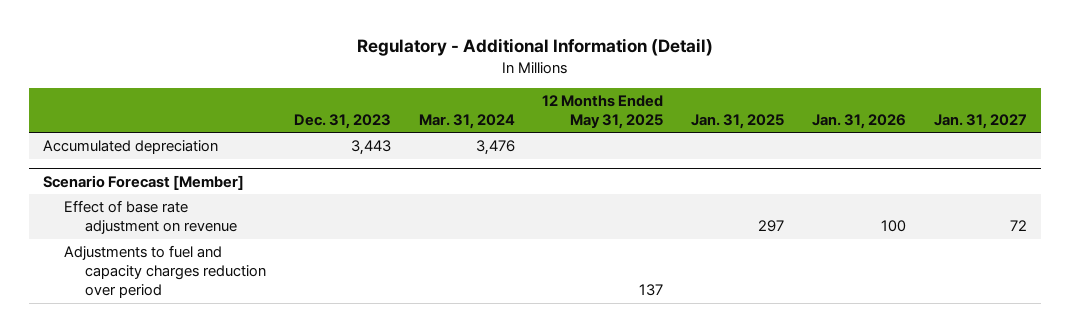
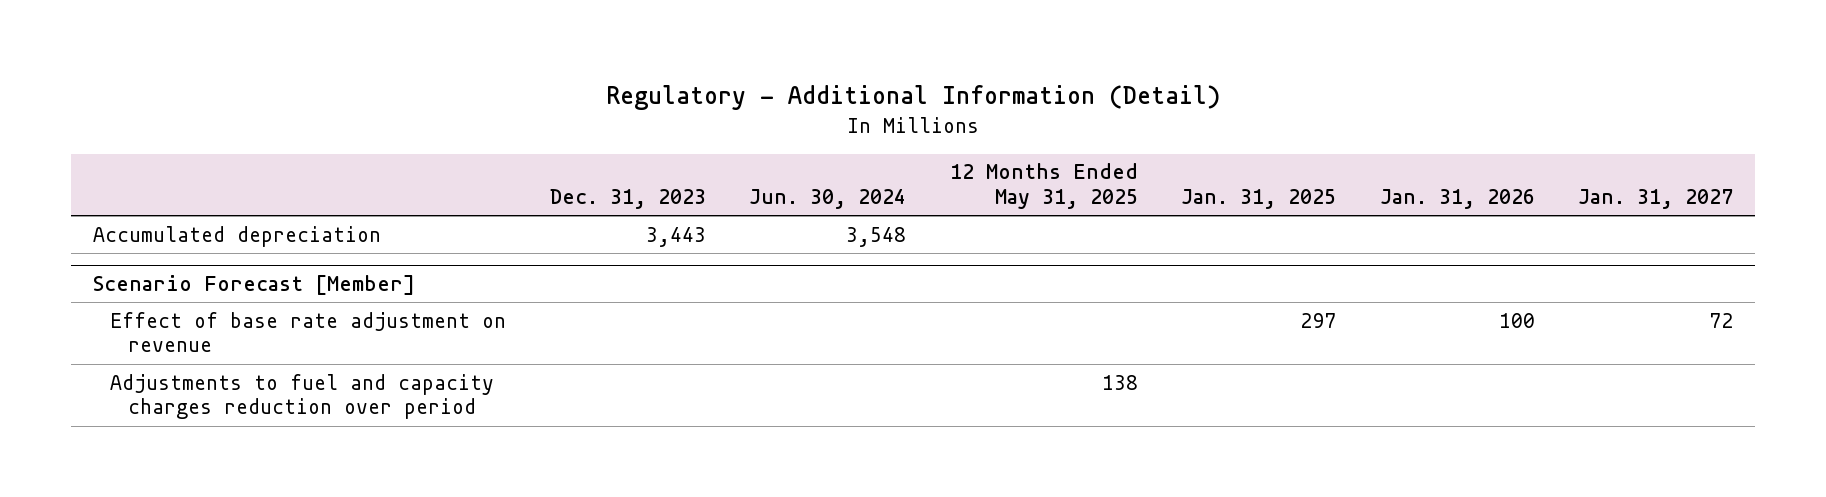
[418,113,515,129] Mar. 31, 2024 -> none
none -> [749,189,907,210] Jun. 30, 2024
[639,284,664,297] 137 -> [1101,374,1138,390] 138

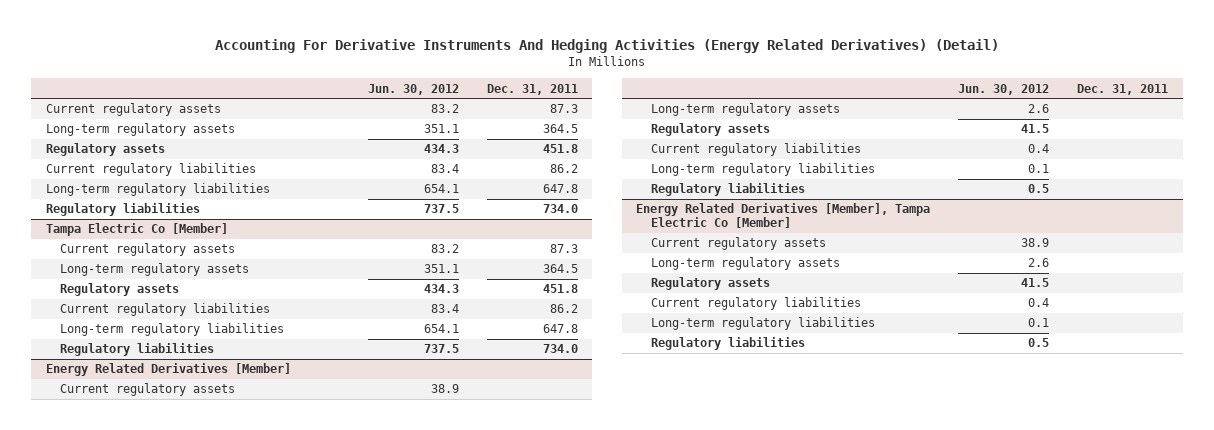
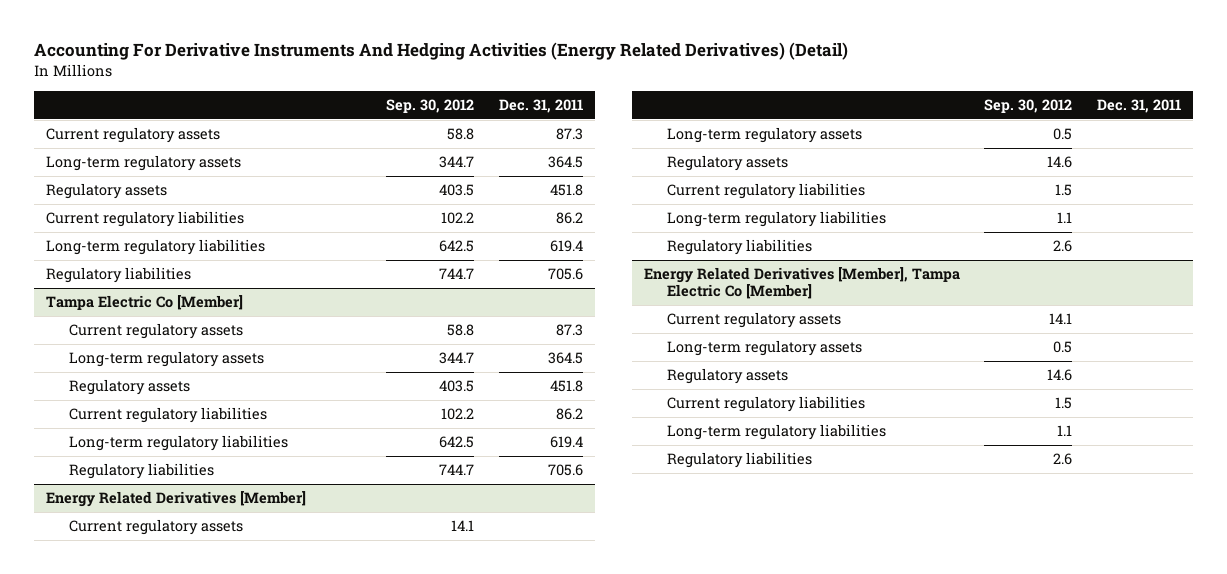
[367,83,459,95] Jun. 30, 2012 -> none
none -> [386,98,475,113] Sep. 30, 2012
[542,184,578,194] 647.8 -> [549,240,583,253] 619.4
[542,204,578,214] 734.0 -> [547,268,583,281] 705.6
[542,324,578,334] 647.8 -> [549,436,583,449] 619.4
[542,344,578,354] 734.0 -> [547,464,583,477] 705.6

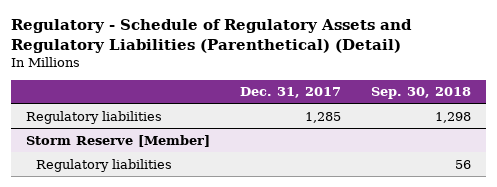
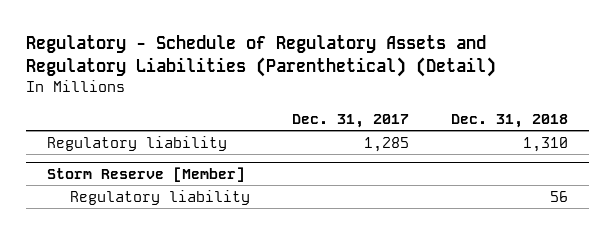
[370,87,471,100] Sep. 30, 2018 -> none
none -> [450,113,568,128] Dec. 31, 2018
[25,110,162,124] Regulatory liabilities -> [46,135,227,151] Regulatory liability
[35,158,172,172] Regulatory liabilities -> [70,189,251,205] Regulatory liability

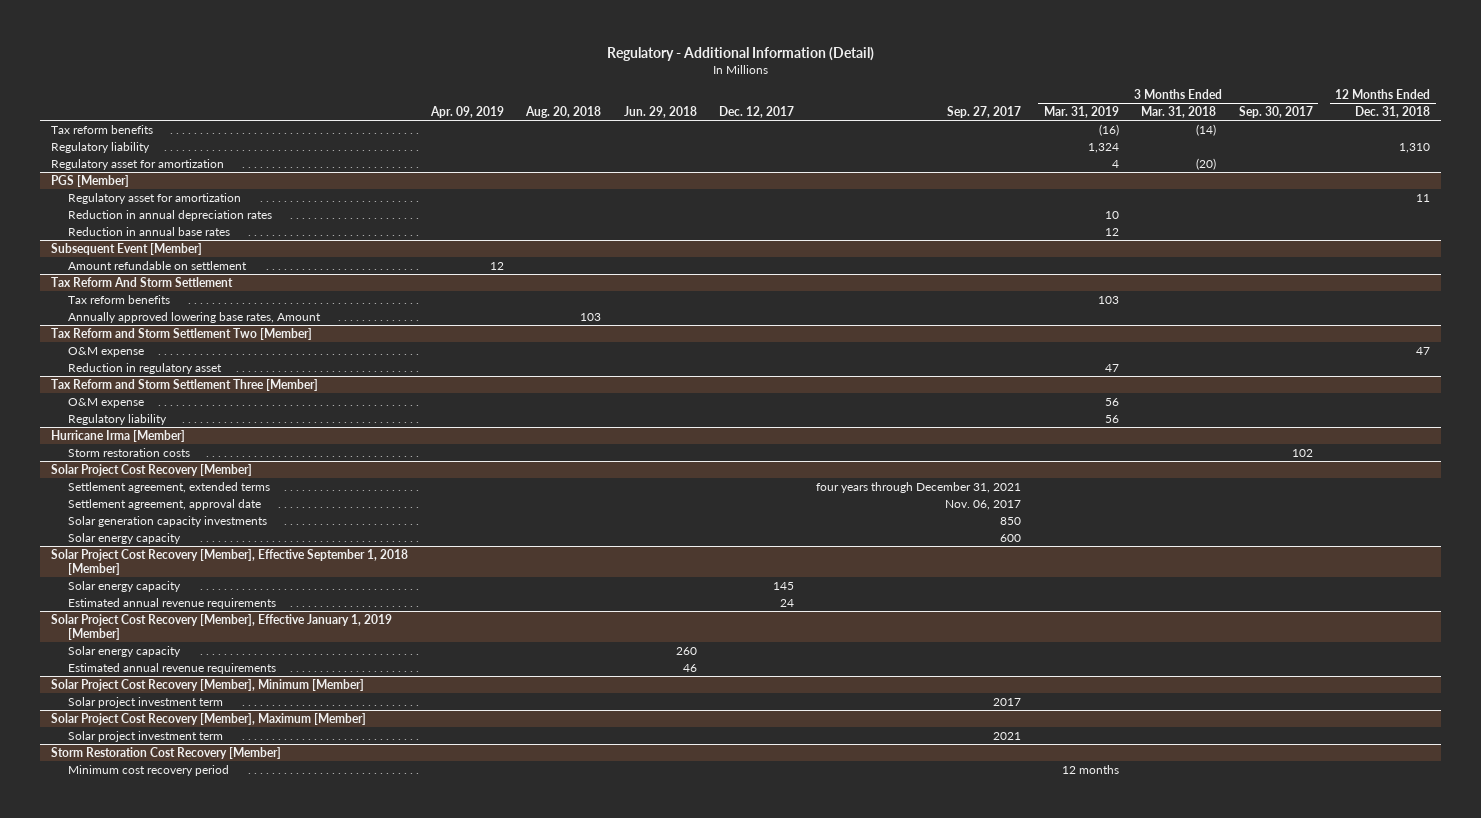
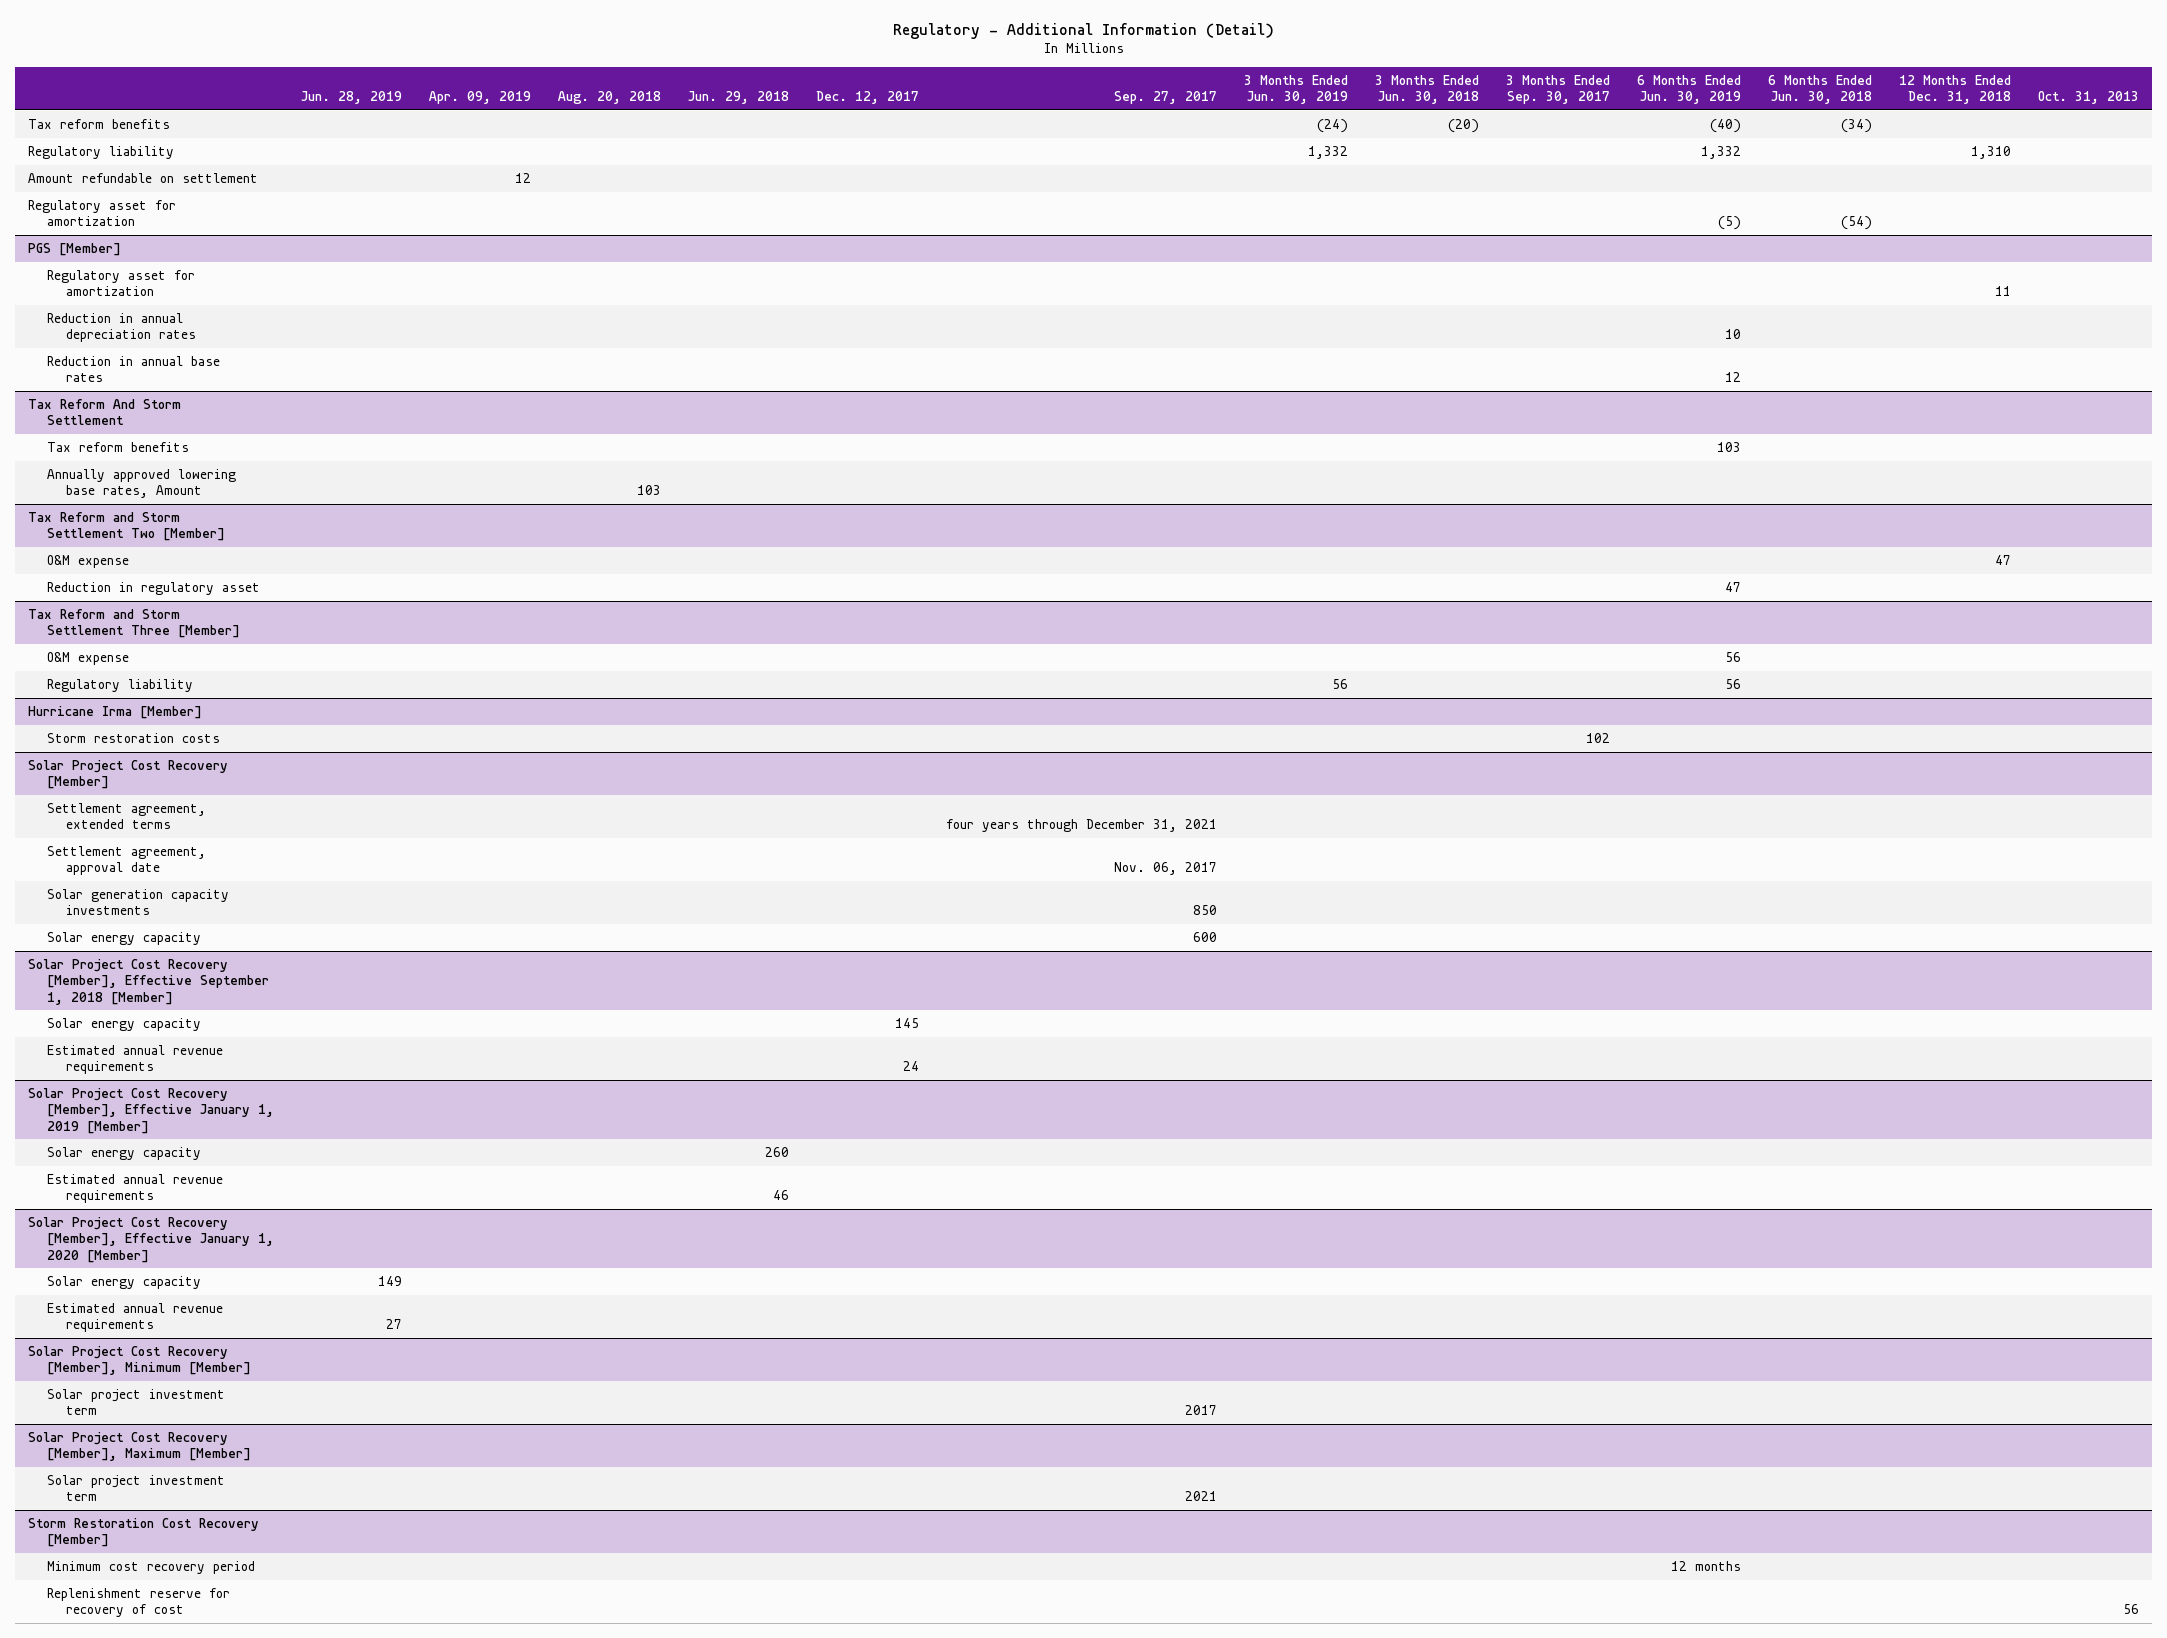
[1043,105,1119,118] Mar. 31, 2019 -> none
[1141,105,1217,118] Mar. 31, 2018 -> none
none -> [301,90,403,104] Jun. 28, 2019
none -> [1244,74,1349,104] 3 Months Ended Jun. 30, 2019
none -> [1375,74,1480,104] 3 Months Ended Jun. 30, 2018
none -> [1637,74,1742,104] 6 Months Ended Jun. 30, 2019
none -> [1768,74,1873,104] 6 Months Ended Jun. 30, 2018
none -> [2037,90,2139,104] Oct. 31, 2013
none -> [28,173,259,184] Amount refundable on settlement
[51,242,203,255] Subsequent Event [Member] -> none
[68,260,248,270] Amount refundable on settlement -> none
none -> [28,1217,275,1263] Solar Project Cost Recovery [Member], Effective January 1, 2020 [Member]
none -> [47,1276,202,1290] Solar energy capacity
none -> [47,1303,224,1333] Estimated annual revenue requirements
none -> [47,1588,231,1618] Replenishment reserve for recovery of cost

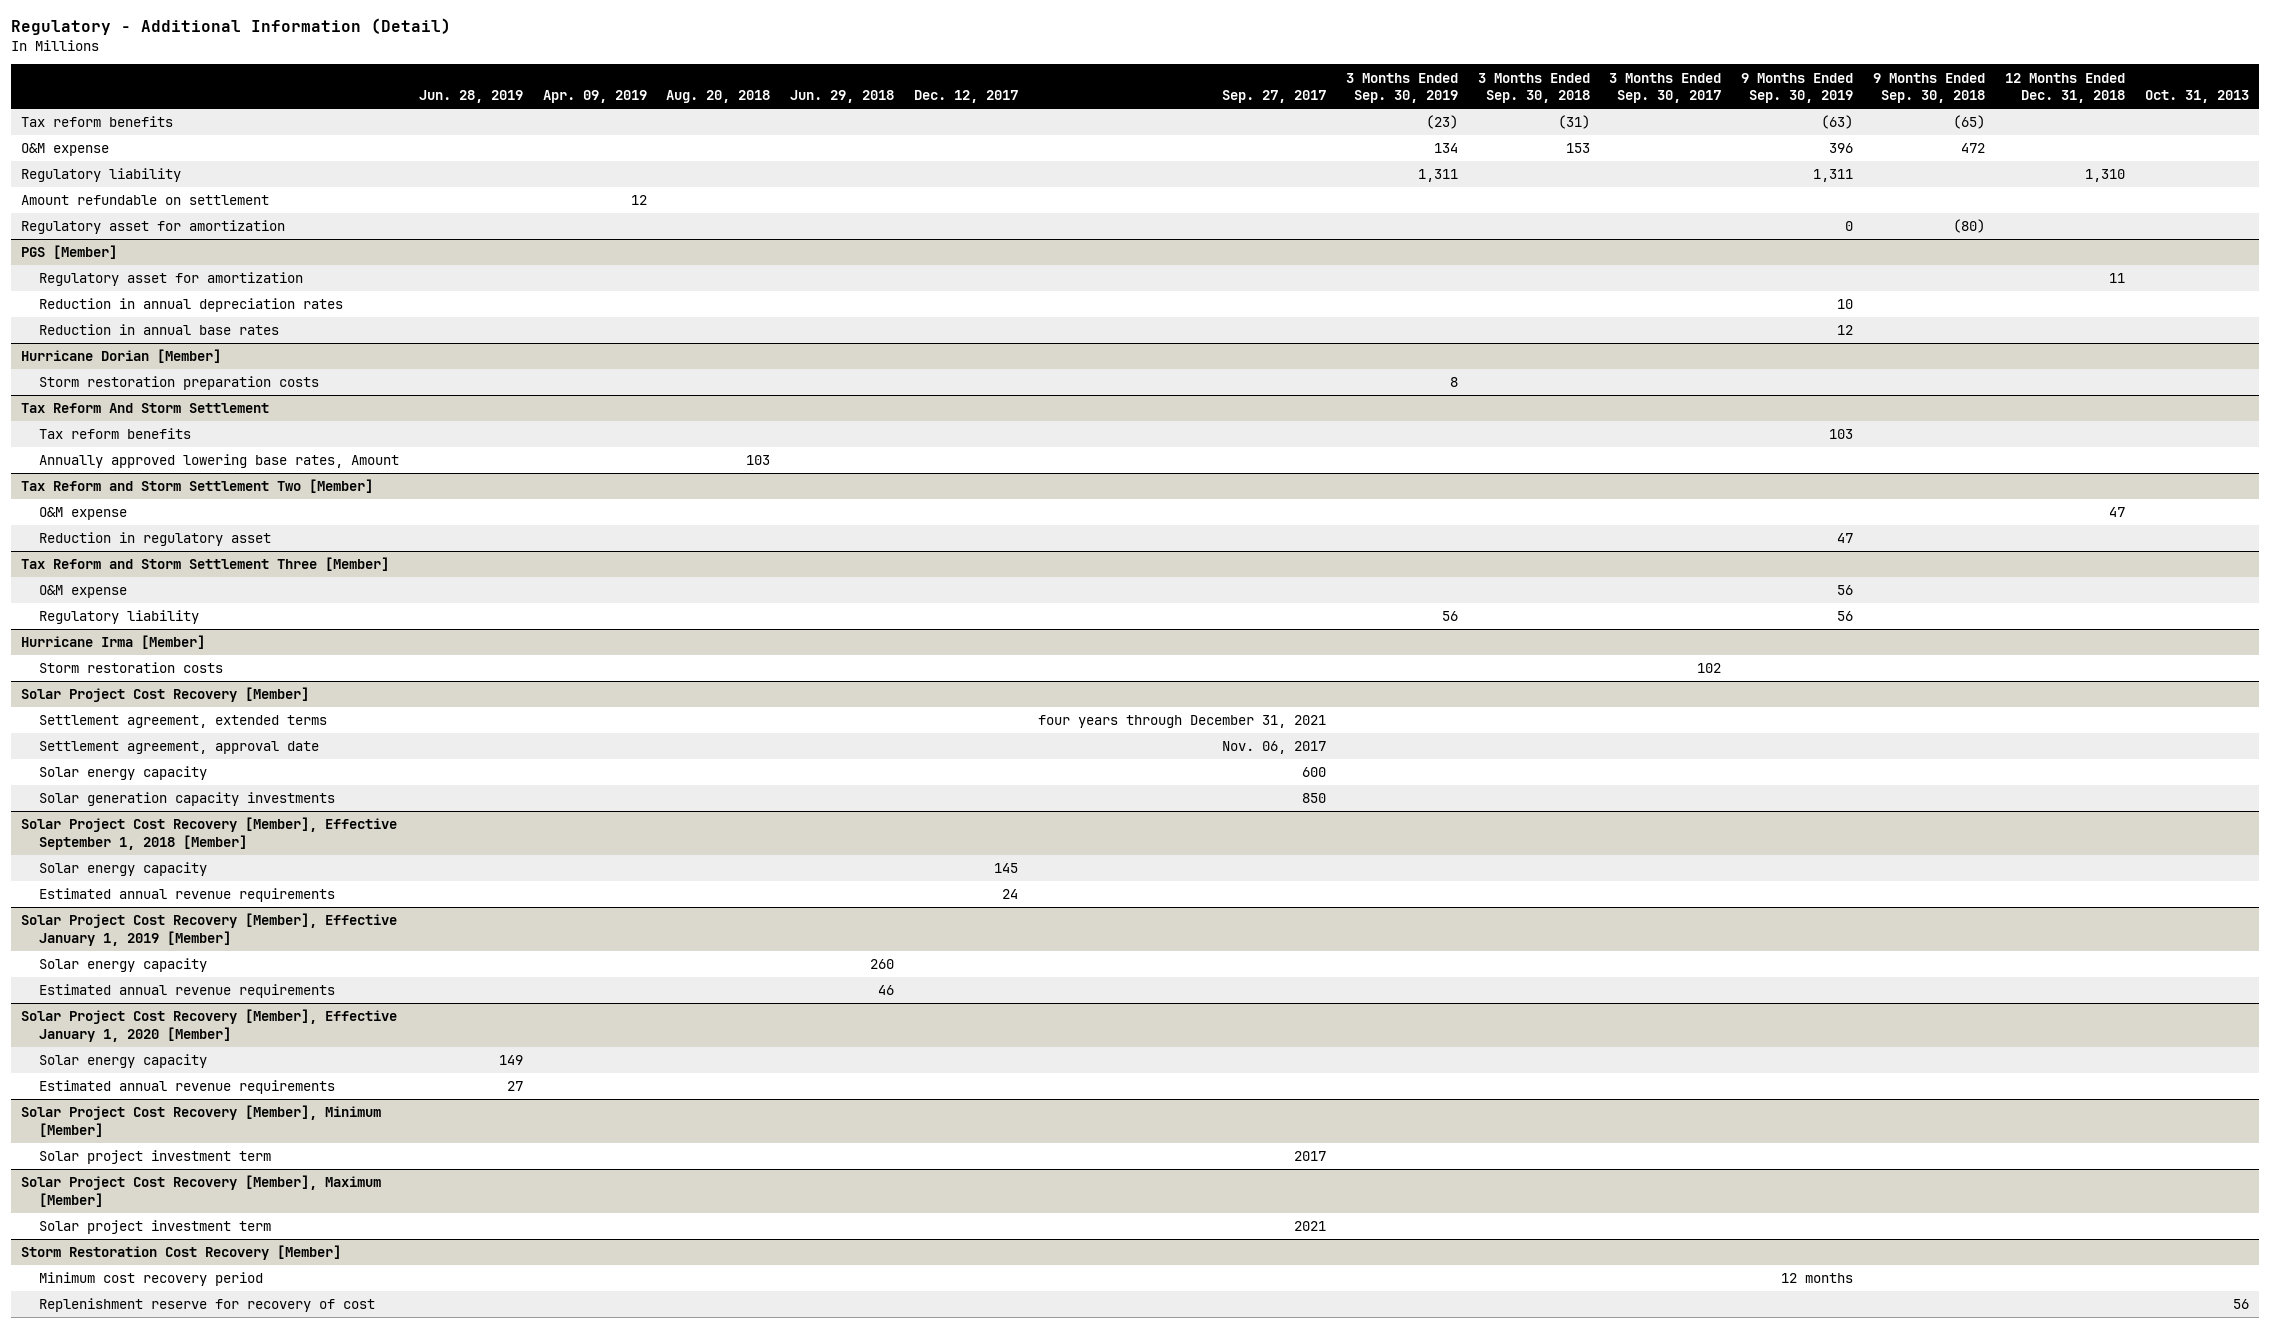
[1244,74,1349,104] 3 Months Ended Jun. 30, 2019 -> none
[1375,74,1480,104] 3 Months Ended Jun. 30, 2018 -> none
[1637,74,1742,104] 6 Months Ended Jun. 30, 2019 -> none
[1768,74,1873,104] 6 Months Ended Jun. 30, 2018 -> none
none -> [1345,72,1458,103] 3 Months Ended Sep. 30, 2019
none -> [1477,72,1590,103] 3 Months Ended Sep. 30, 2018
none -> [1741,72,1854,103] 9 Months Ended Sep. 30, 2019
none -> [1872,72,1985,103] 9 Months Ended Sep. 30, 2018
none -> [21,143,110,157] O&M expense
none -> [21,349,222,364] Hurricane Dorian [Member]
none -> [38,376,319,391] Storm restoration preparation costs
[47,889,230,916] Solar generation capacity investments -> [38,792,335,807] Solar generation capacity investments

